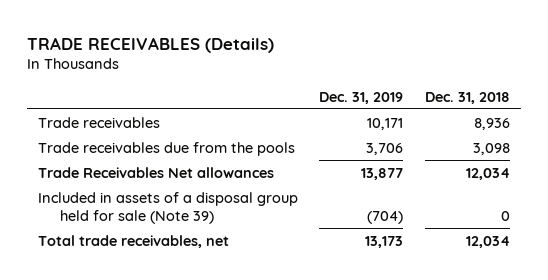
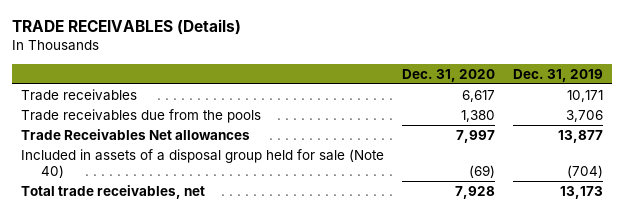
[425,91,511,104] Dec. 31, 2018 -> none
none -> [401,68,495,82] Dec. 31, 2020
[37,191,298,224] Included in assets of a disposal group held for sale (Note 39) -> [20,148,384,178] Included in assets of a disposal group held for sale (Note 40)

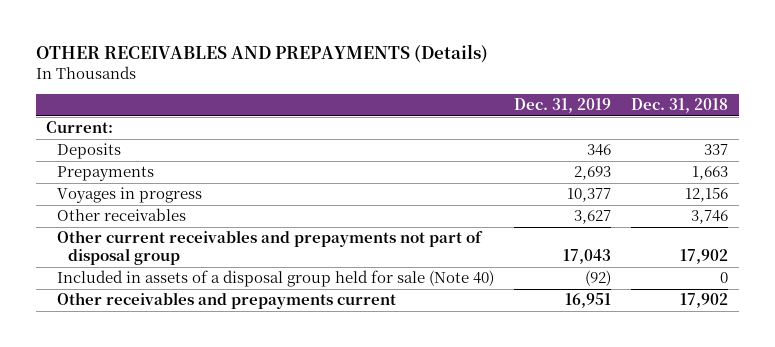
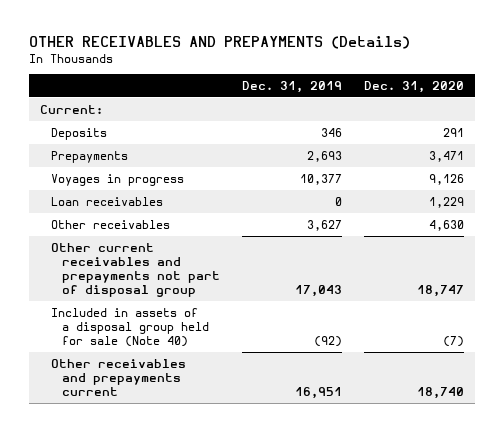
[631,98,729,114] Dec. 31, 2018 -> none
none -> [364,80,465,93] Dec. 31, 2020
none -> [51,196,164,206] Loan receivables

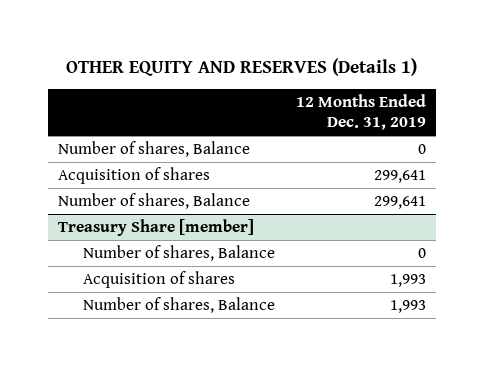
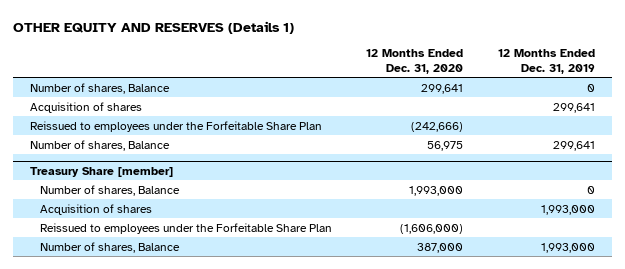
none -> [366,49,464,74] 12 Months Ended Dec. 31, 2020
none -> [30,120,323,132] Reissued to employees under the Forfeitable Share Plan
[389,274,426,288] 1,993 -> [540,204,595,215] 1,993,000
none -> [39,222,332,234] Reissued to employees under the Forfeitable Share Plan
[389,300,426,314] 1,993 -> [540,242,595,253] 1,993,000

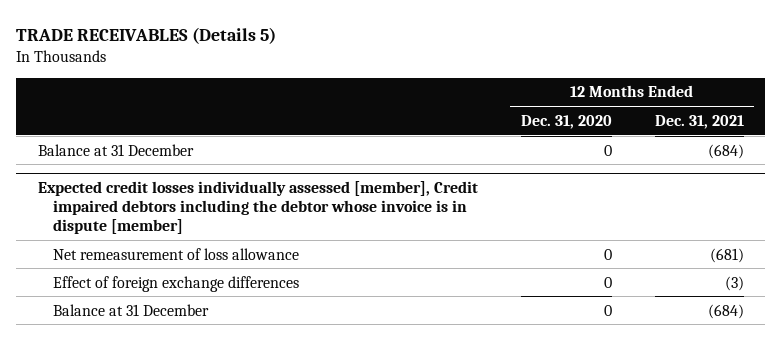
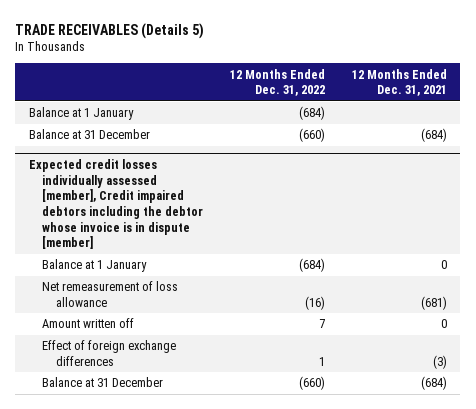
[520,114,612,129] Dec. 31, 2020 -> none
none -> [230,68,326,97] 12 Months Ended Dec. 31, 2022
none -> [28,107,134,121] Balance at 1 January
none -> [42,259,148,273] Balance at 1 January
none -> [42,318,135,329] Amount written off

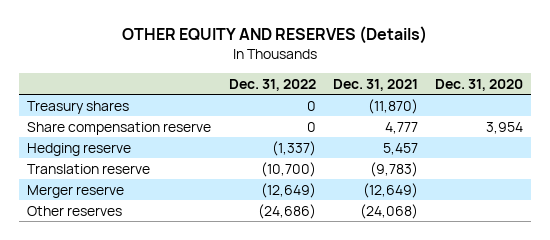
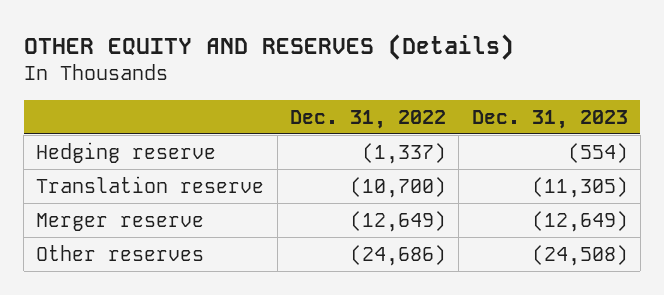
[332,78,418,91] Dec. 31, 2021 -> none
[434,78,523,91] Dec. 31, 2020 -> none
none -> [471,109,628,129] Dec. 31, 2023
[27,100,130,114] Treasury shares -> none
[27,121,212,135] Share compensation reserve -> none

